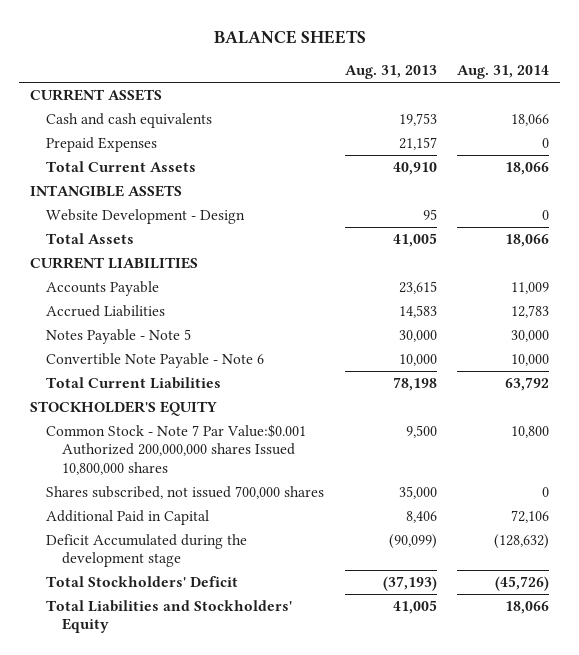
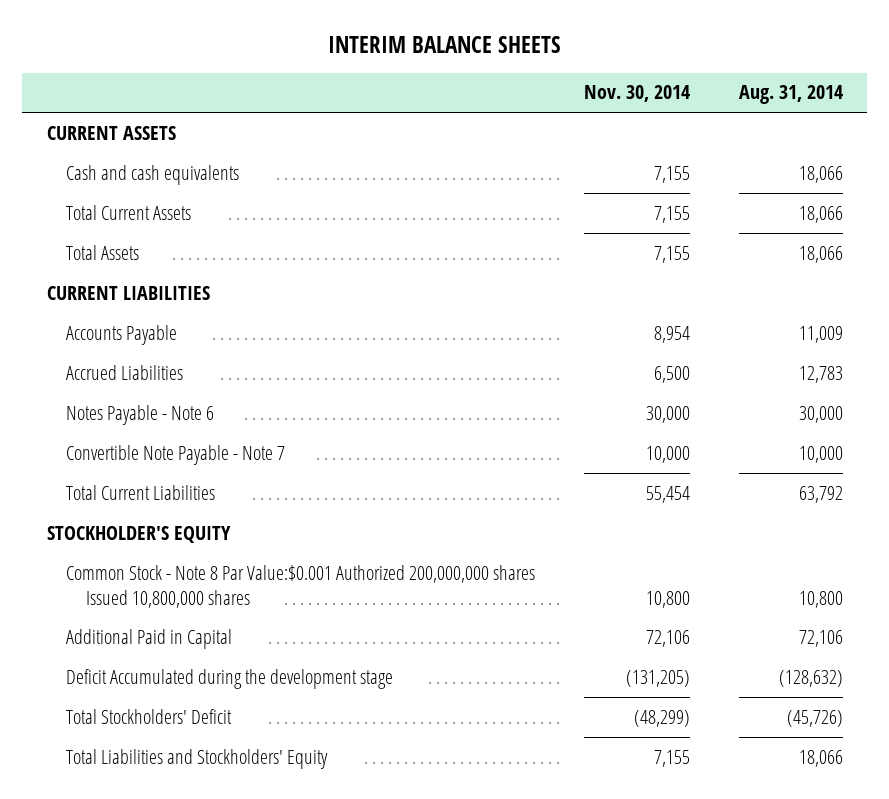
[213,30,366,45] BALANCE SHEETS -> [327,35,561,53] INTERIM BALANCE SHEETS
[344,65,437,80] Aug. 31, 2013 -> none
none -> [583,85,690,103] Nov. 30, 2014
[45,136,157,152] Prepaid Expenses -> none
[29,184,182,197] INTANGIBLE ASSETS -> none
[45,208,245,224] Website Development - Design -> none
[45,328,191,344] Notes Payable - Note 5 -> [66,404,215,425] Notes Payable - Note 6
[45,352,264,368] Convertible Note Payable - Note 6 -> [66,444,286,465] Convertible Note Payable - Note 7
[45,485,324,499] Shares subscribed, not issued 700,000 shares -> none
[45,423,306,476] Common Stock - Note 7 Par Value:$0.001 Authorized 200,000,000 shares Issued 10,800,000 shares -> [66,564,536,608] Common Stock - Note 8 Par Value:$0.001 Authorized 200,000,000 shares Issued 10,800,000 shares

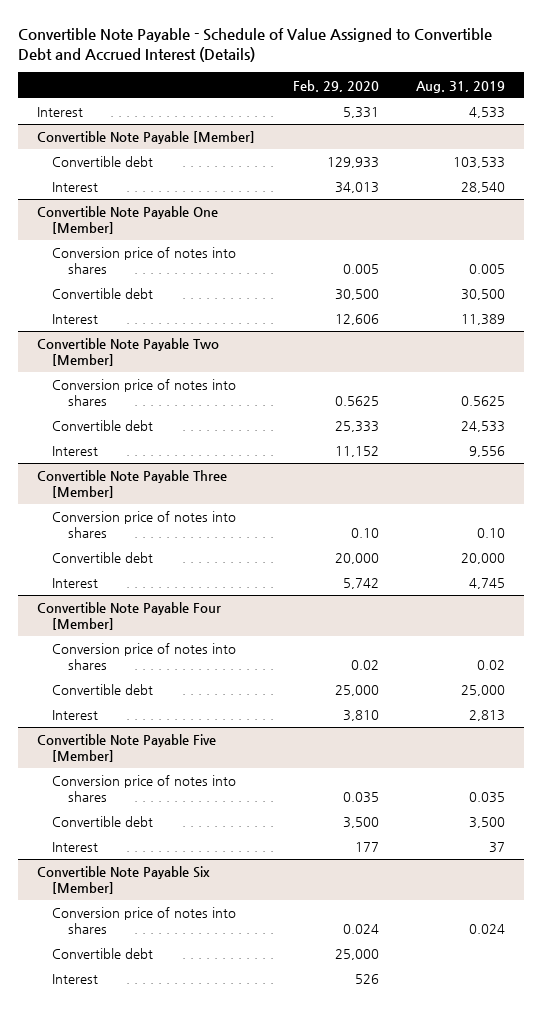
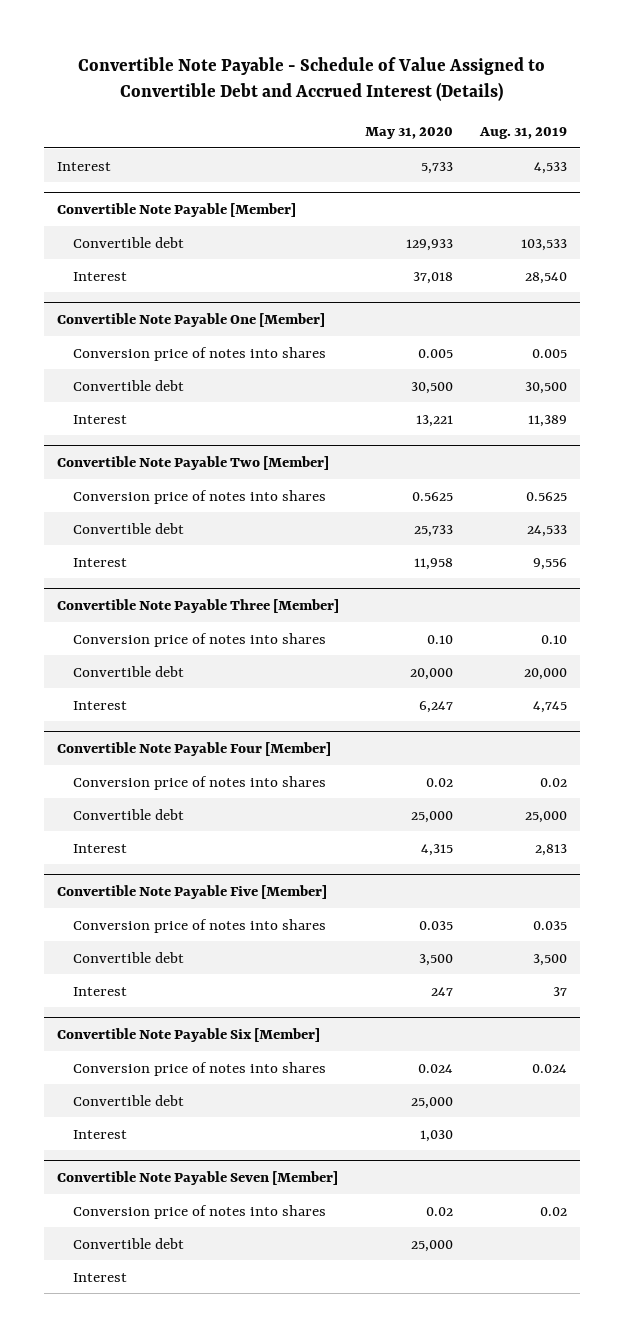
[292,79,379,92] Feb. 29, 2020 -> none
none -> [365,127,454,140] May 31, 2020
none -> [57,1171,339,1186] Convertible Note Payable Seven [Member]
none -> [72,1204,326,1219] Conversion price of notes into shares
none -> [72,1237,184,1249] Convertible debt
none -> [72,1272,127,1282] Interest

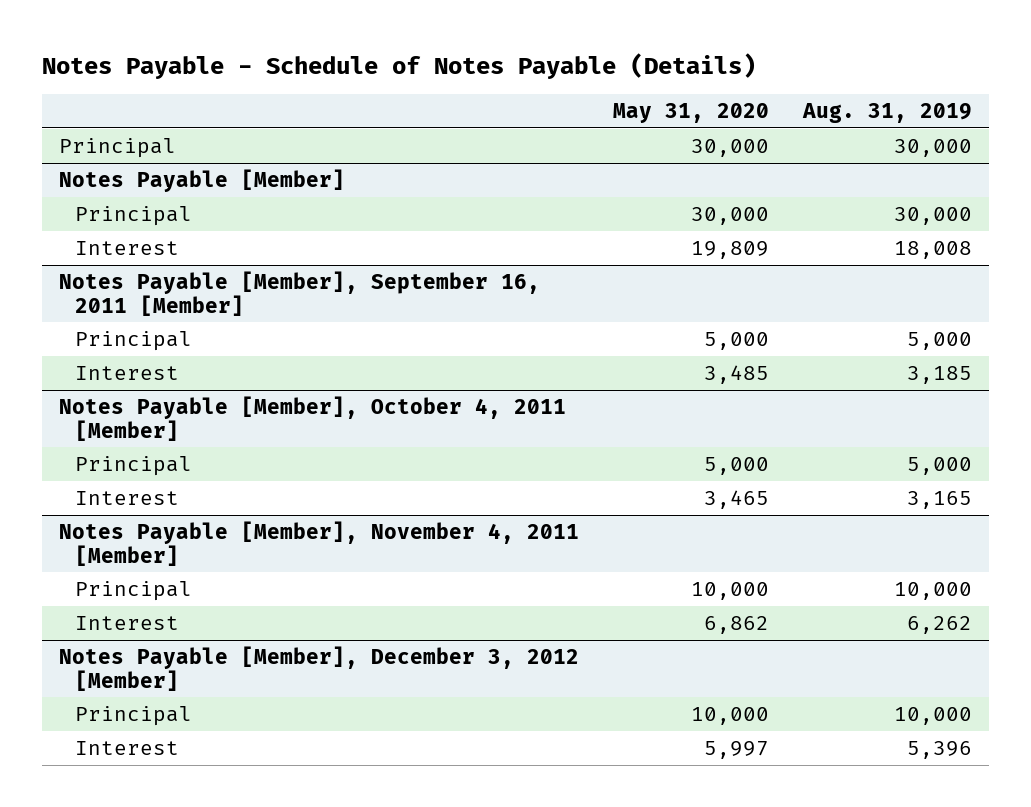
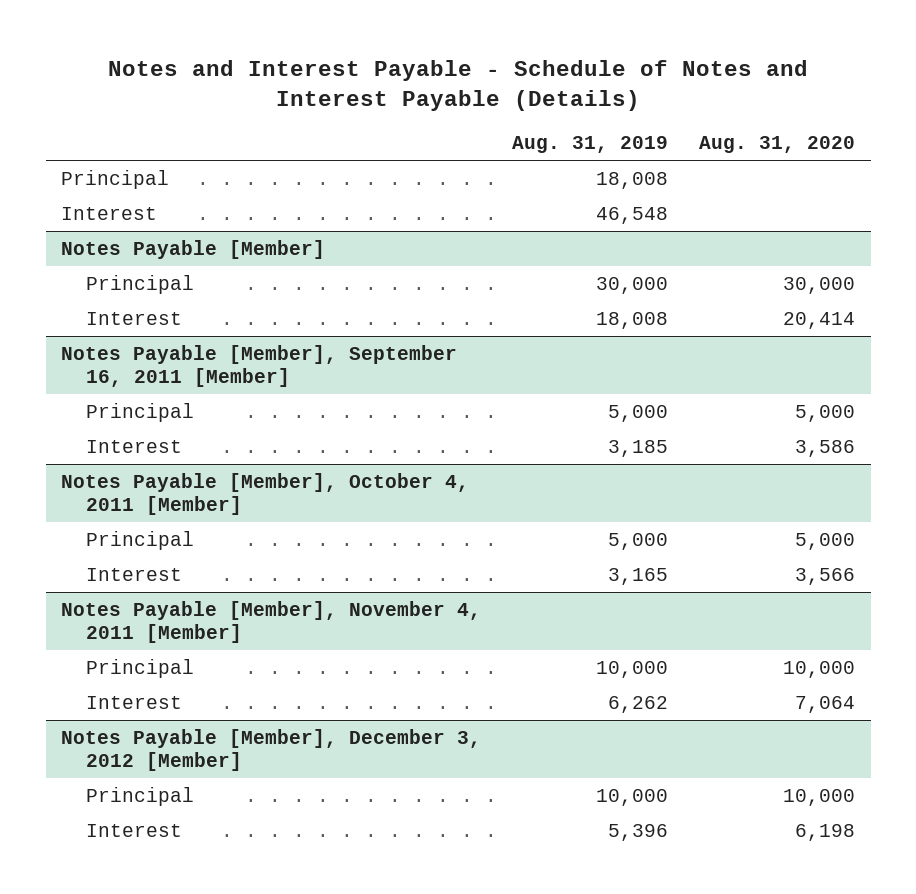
[42,52,757,79] Notes Payable - Schedule of Notes Payable (Details) -> [108,59,809,111] Notes and Interest Payable - Schedule of Notes and Interest Payable (Details)
[613,103,770,124] May 31, 2020 -> none
none -> [699,135,856,153] Aug. 31, 2020
[894,138,973,157] 30,000 -> [596,171,669,189] 18,008
none -> [61,206,158,220] Interest

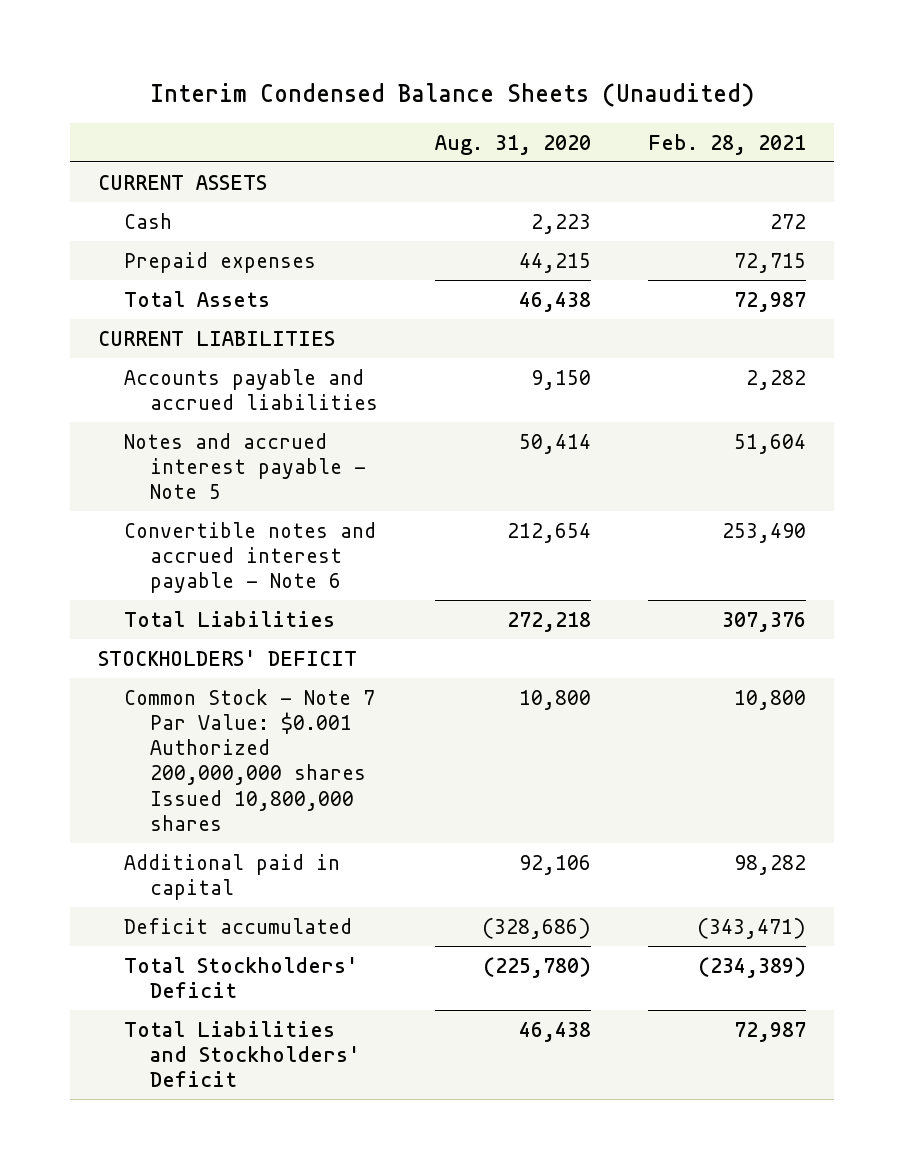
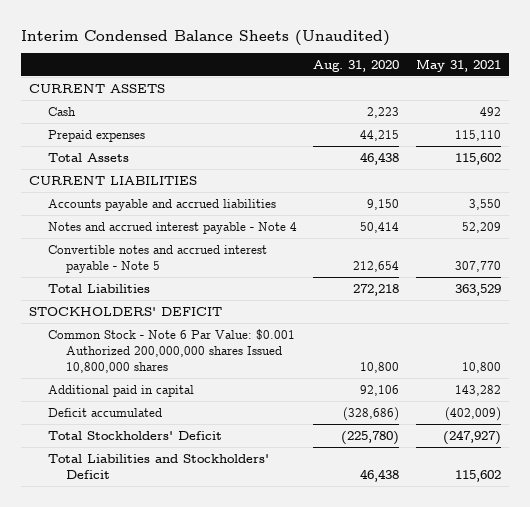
[647,133,806,155] Feb. 28, 2021 -> none
none -> [415,58,501,72] May 31, 2021
[124,432,367,500] Notes and accrued interest payable - Note 5 -> [47,221,297,234] Notes and accrued interest payable - Note 4
[124,521,377,594] Convertible notes and accrued interest payable - Note 6 -> [47,244,267,273] Convertible notes and accrued interest payable - Note 5
[124,688,376,832] Common Stock - Note 7 Par Value: $0.001 Authorized 200,000,000 shares Issued 10,800,000 shares -> [47,328,295,373] Common Stock - Note 6 Par Value: $0.001 Authorized 200,000,000 shares Issued 10,800,000 shares

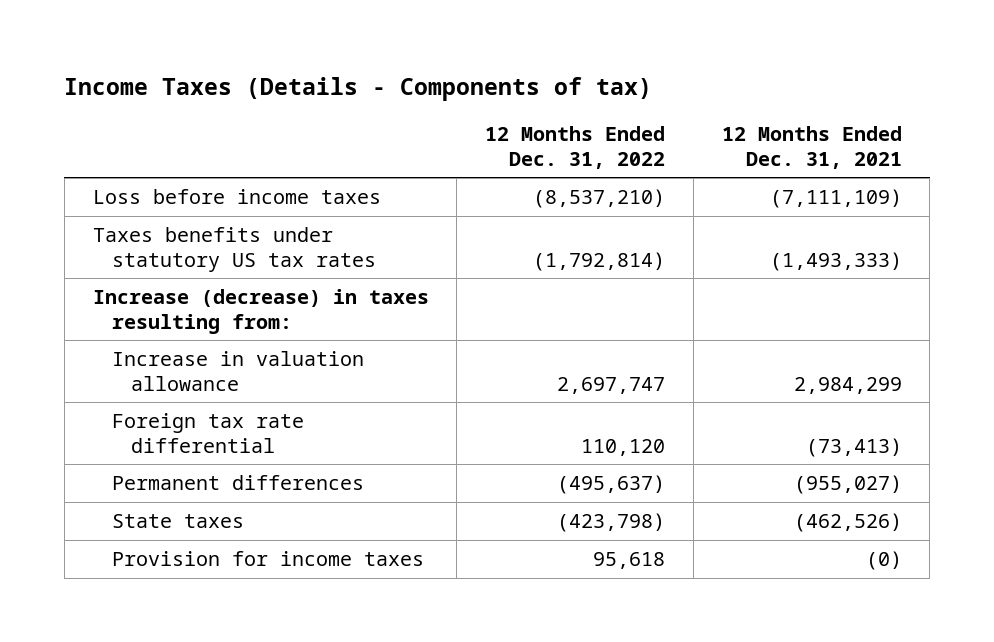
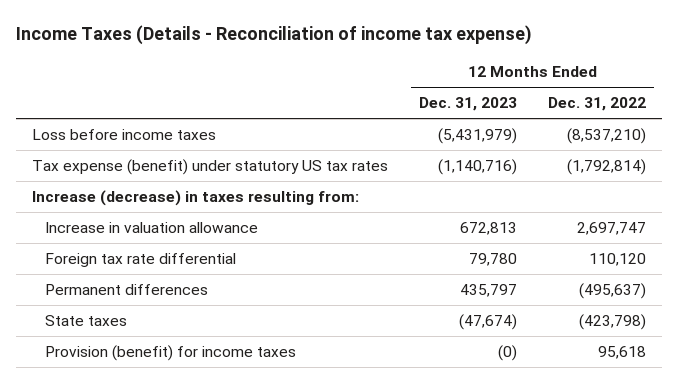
[64,77,653,102] Income Taxes (Details - Components of tax) -> [16,25,533,46] Income Taxes (Details - Reconciliation of income tax expense)
[721,125,902,169] 12 Months Ended Dec. 31, 2021 -> none
none -> [419,97,518,112] Dec. 31, 2023
[92,226,376,272] Taxes benefits under statutory US tax rates -> [32,159,389,176] Tax expense (benefit) under statutory US tax rates
[111,550,424,566] Provision for income taxes -> [45,345,297,362] Provision (benefit) for income taxes

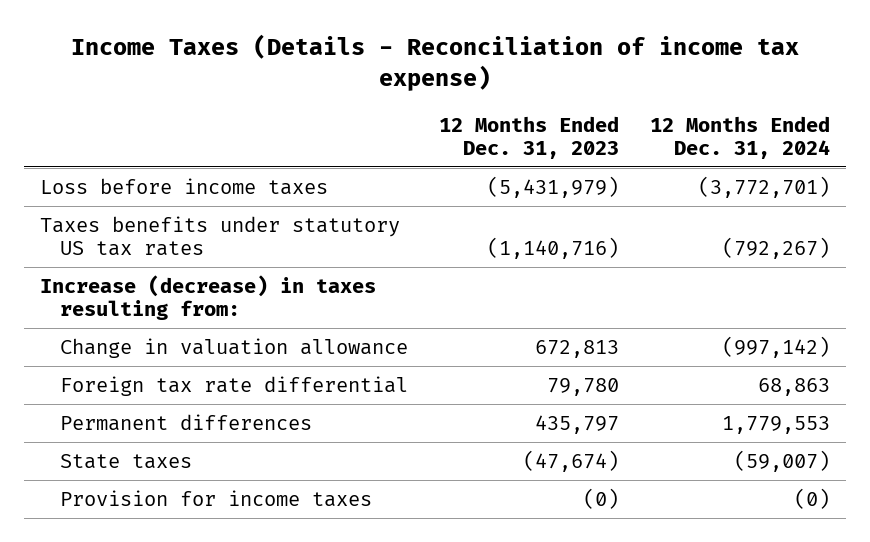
[548,97,647,112] Dec. 31, 2022 -> none
none -> [650,115,831,159] 12 Months Ended Dec. 31, 2024
[32,159,389,176] Tax expense (benefit) under statutory US tax rates -> [39,216,400,257] Taxes benefits under statutory US tax rates
[45,222,259,234] Increase in valuation allowance -> [59,338,408,359] Change in valuation allowance
[45,345,297,362] Provision (benefit) for income taxes -> [59,490,372,508] Provision for income taxes

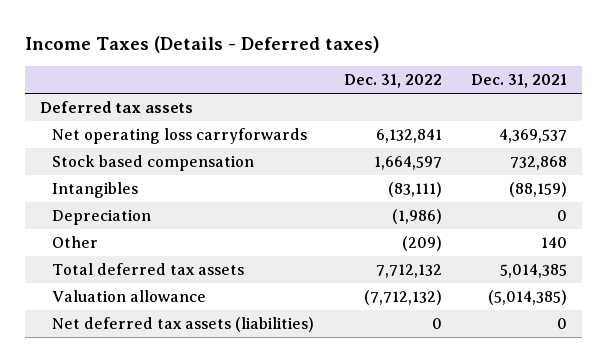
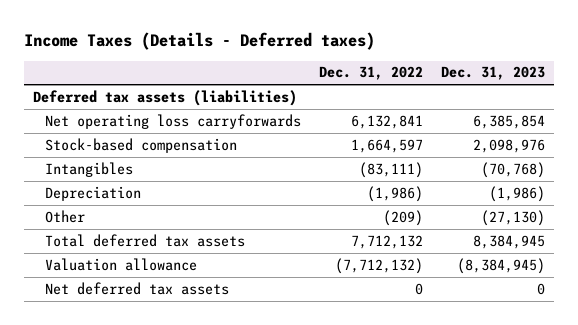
[470,74,567,89] Dec. 31, 2021 -> none
none -> [440,66,545,81] Dec. 31, 2023
[39,100,193,113] Deferred tax assets -> [32,89,297,106] Deferred tax assets (liabilities)
[52,154,255,171] Stock based compensation -> [45,137,238,153] Stock-based compensation
[52,316,315,332] Net deferred tax assets (liabilities) -> [45,281,230,295] Net deferred tax assets

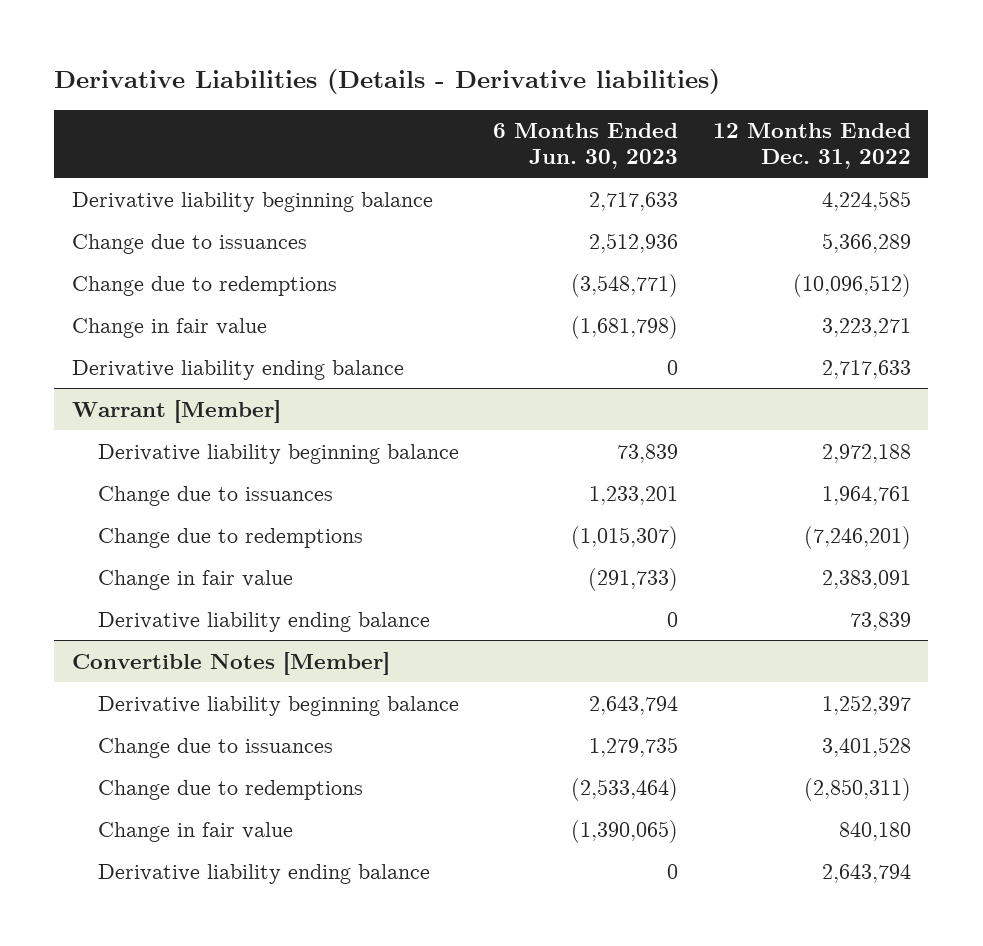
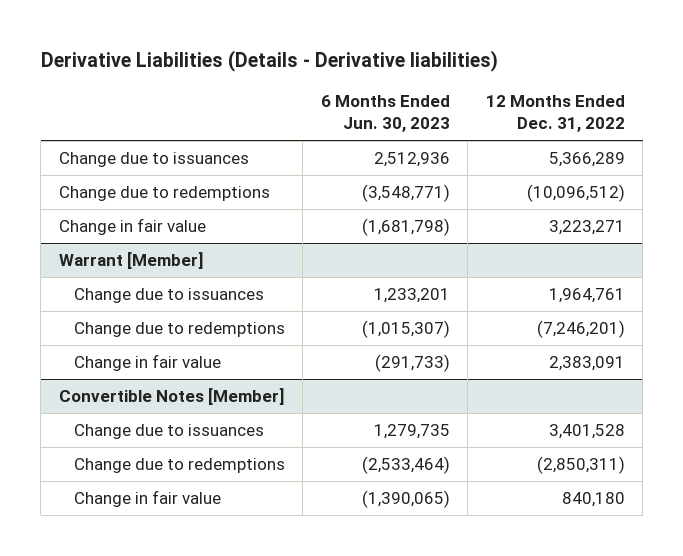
[71,191,433,212] Derivative liability beginning balance -> none
[71,359,404,380] Derivative liability ending balance -> none
[97,443,459,464] Derivative liability beginning balance -> none
[97,611,430,632] Derivative liability ending balance -> none
[97,695,459,716] Derivative liability beginning balance -> none
[97,863,430,884] Derivative liability ending balance -> none

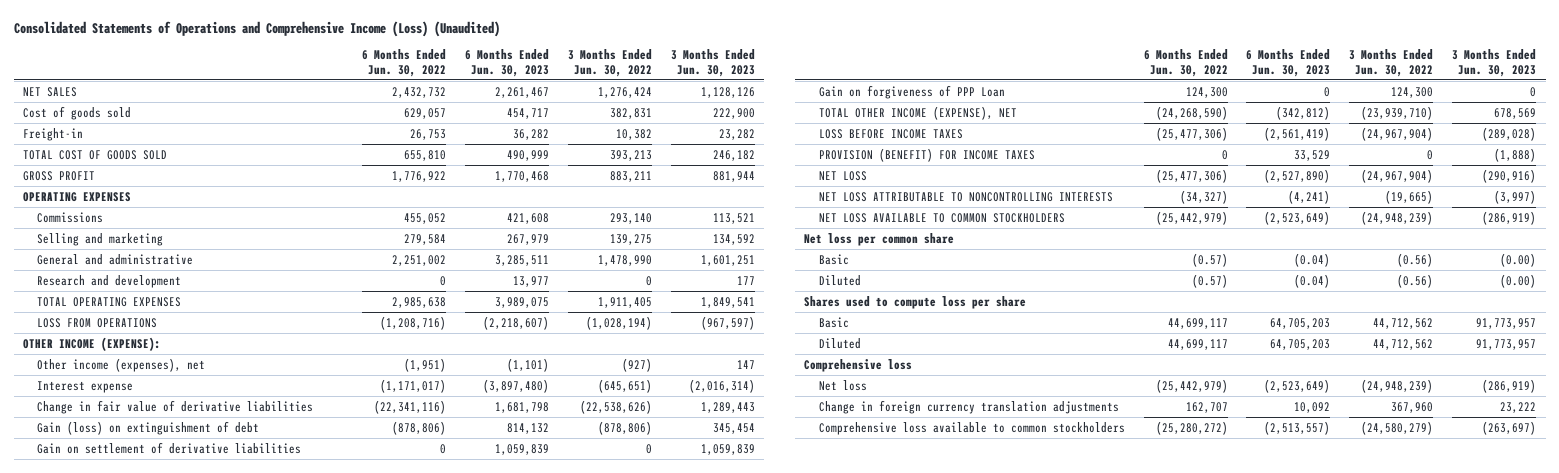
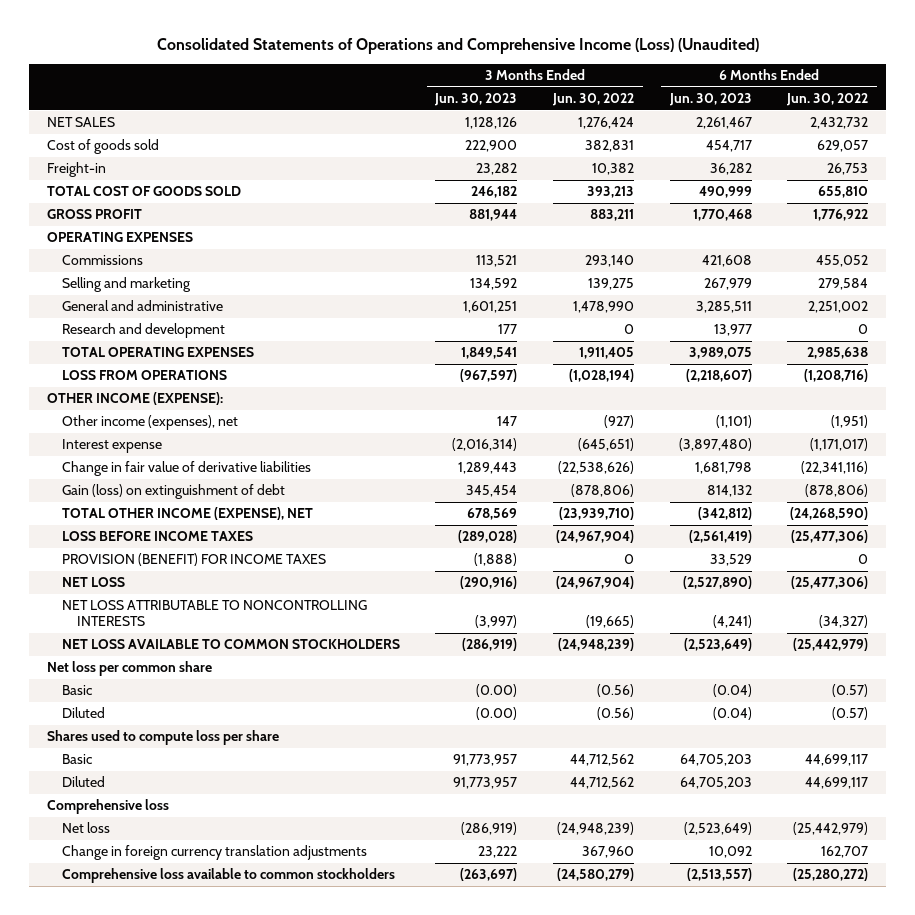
[37,441,302,454] Gain on settlement of derivative liabilities -> none
[818,84,1005,99] Gain on forgiveness of PPP Loan -> none

